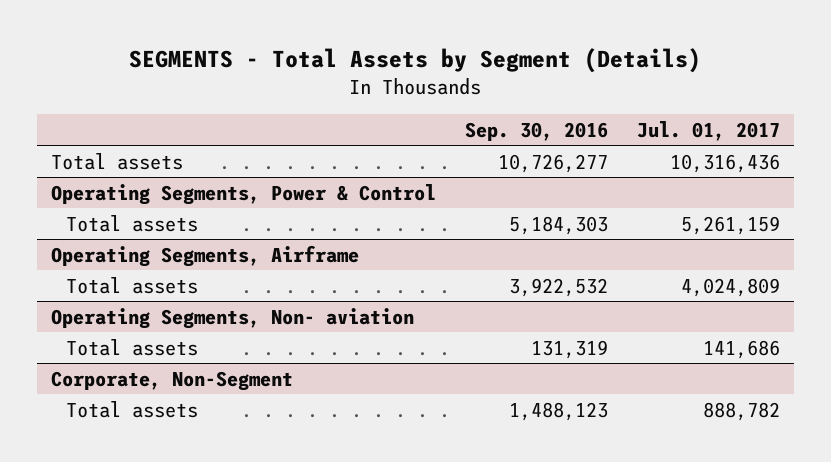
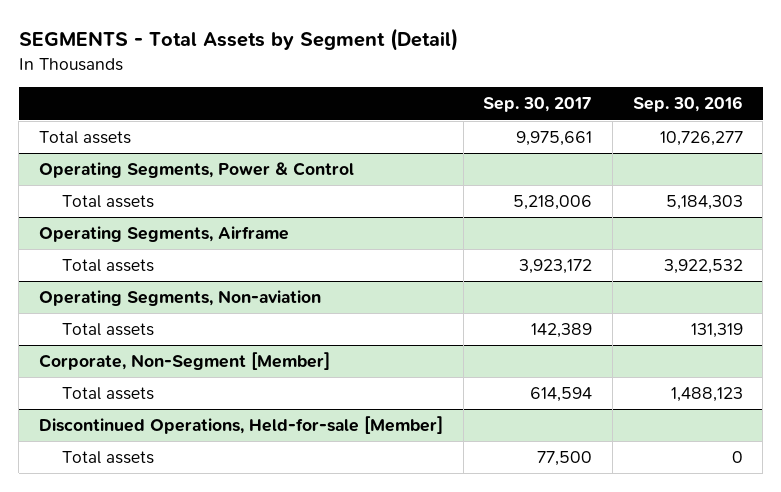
[129,48,702,74] SEGMENTS - Total Assets by Segment (Details) -> [18,27,458,51] SEGMENTS - Total Assets by Segment (Detail)
[636,120,780,141] Jul. 01, 2017 -> none
none -> [483,97,593,113] Sep. 30, 2017
[50,307,414,329] Operating Segments, Non- aviation -> [38,290,321,307] Operating Segments, Non-aviation
[50,370,293,391] Corporate, Non-Segment -> [38,352,330,371] Corporate, Non-Segment [Member]
none -> [38,416,443,435] Discontinued Operations, Held-for-sale [Member]
none -> [61,451,154,465] Total assets

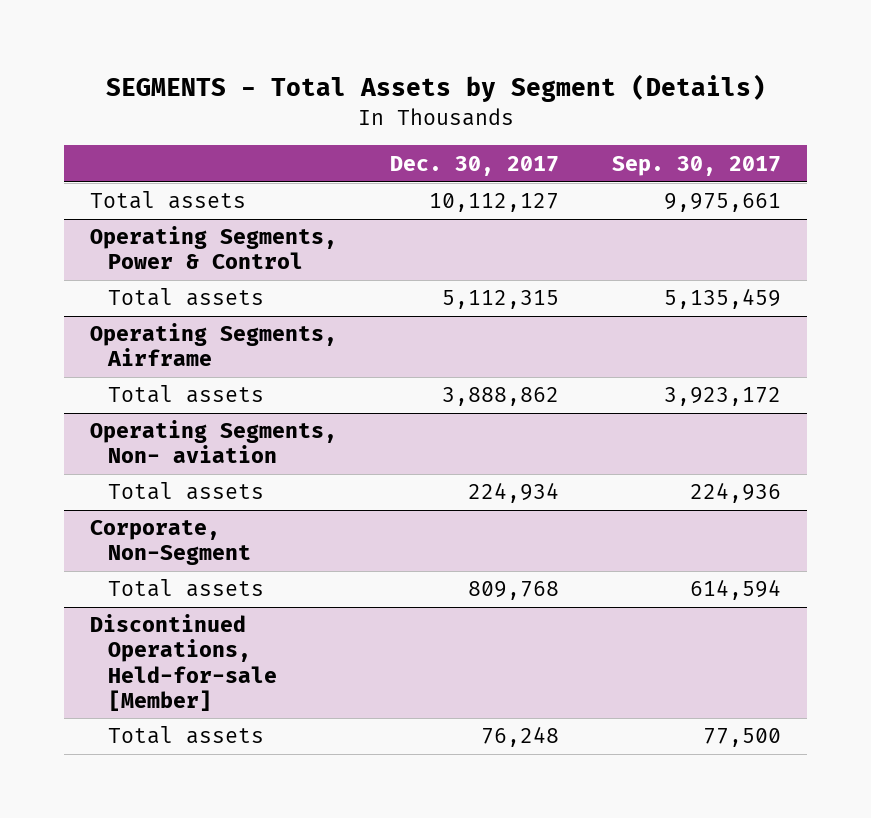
[18,27,458,51] SEGMENTS - Total Assets by Segment (Detail) -> [105,74,766,103] SEGMENTS - Total Assets by Segment (Details)
[632,96,743,113] Sep. 30, 2016 -> none
none -> [390,155,560,176] Dec. 30, 2017
[513,195,593,211] 5,218,006 -> [663,288,781,310] 5,135,459
[38,290,321,307] Operating Segments, Non-aviation -> [90,420,338,464] Operating Segments, Non- aviation
[531,323,593,339] 142,389 -> [689,482,781,504] 224,936
[38,352,330,371] Corporate, Non-Segment [Member] -> [90,520,251,566] Corporate, Non-Segment

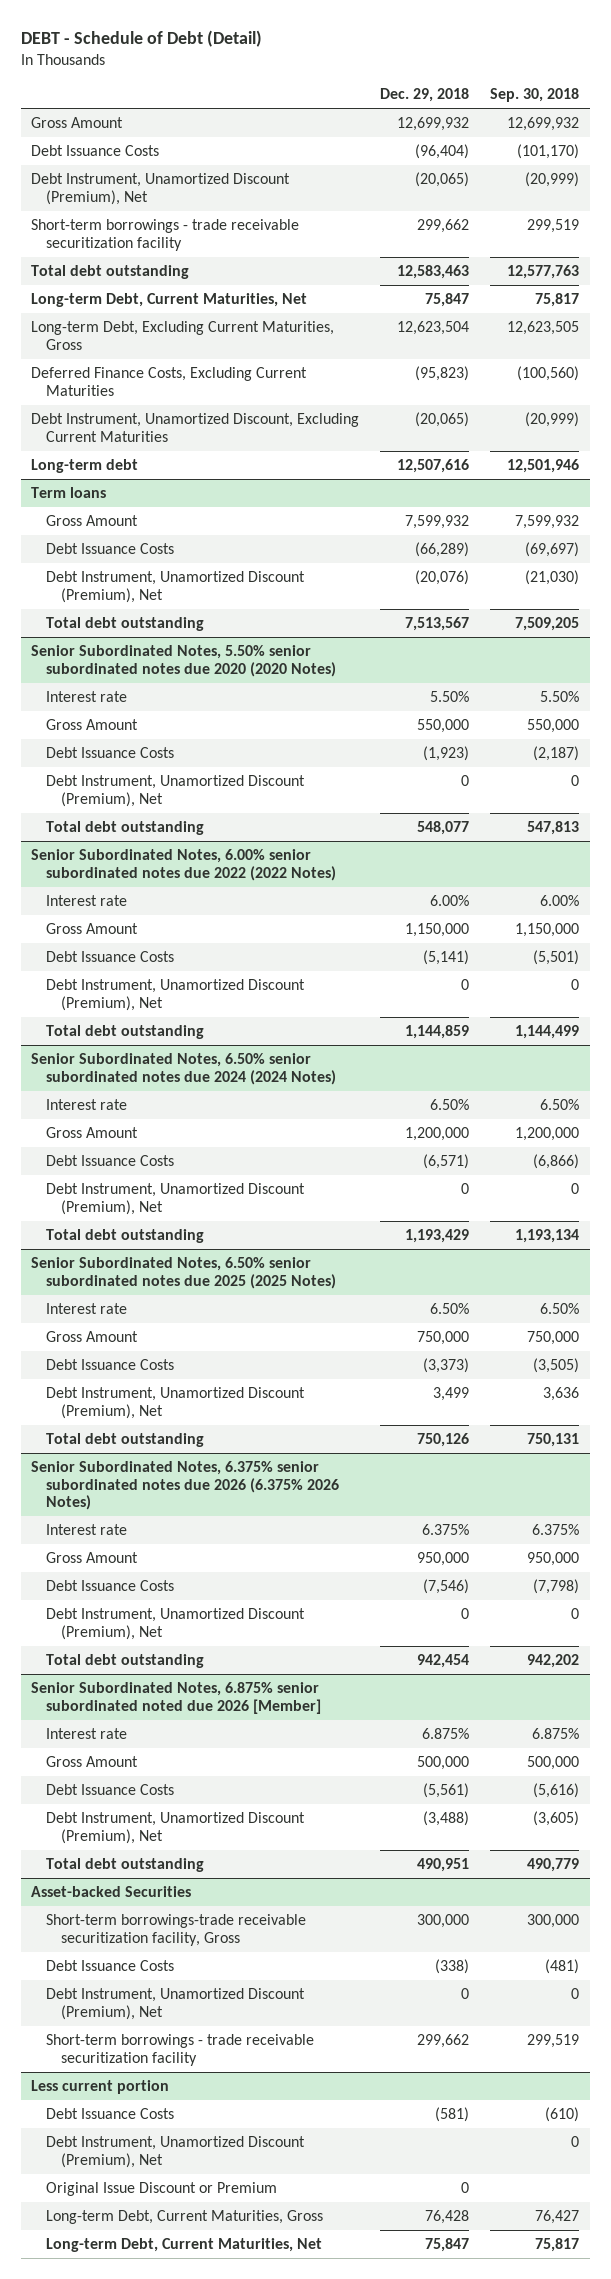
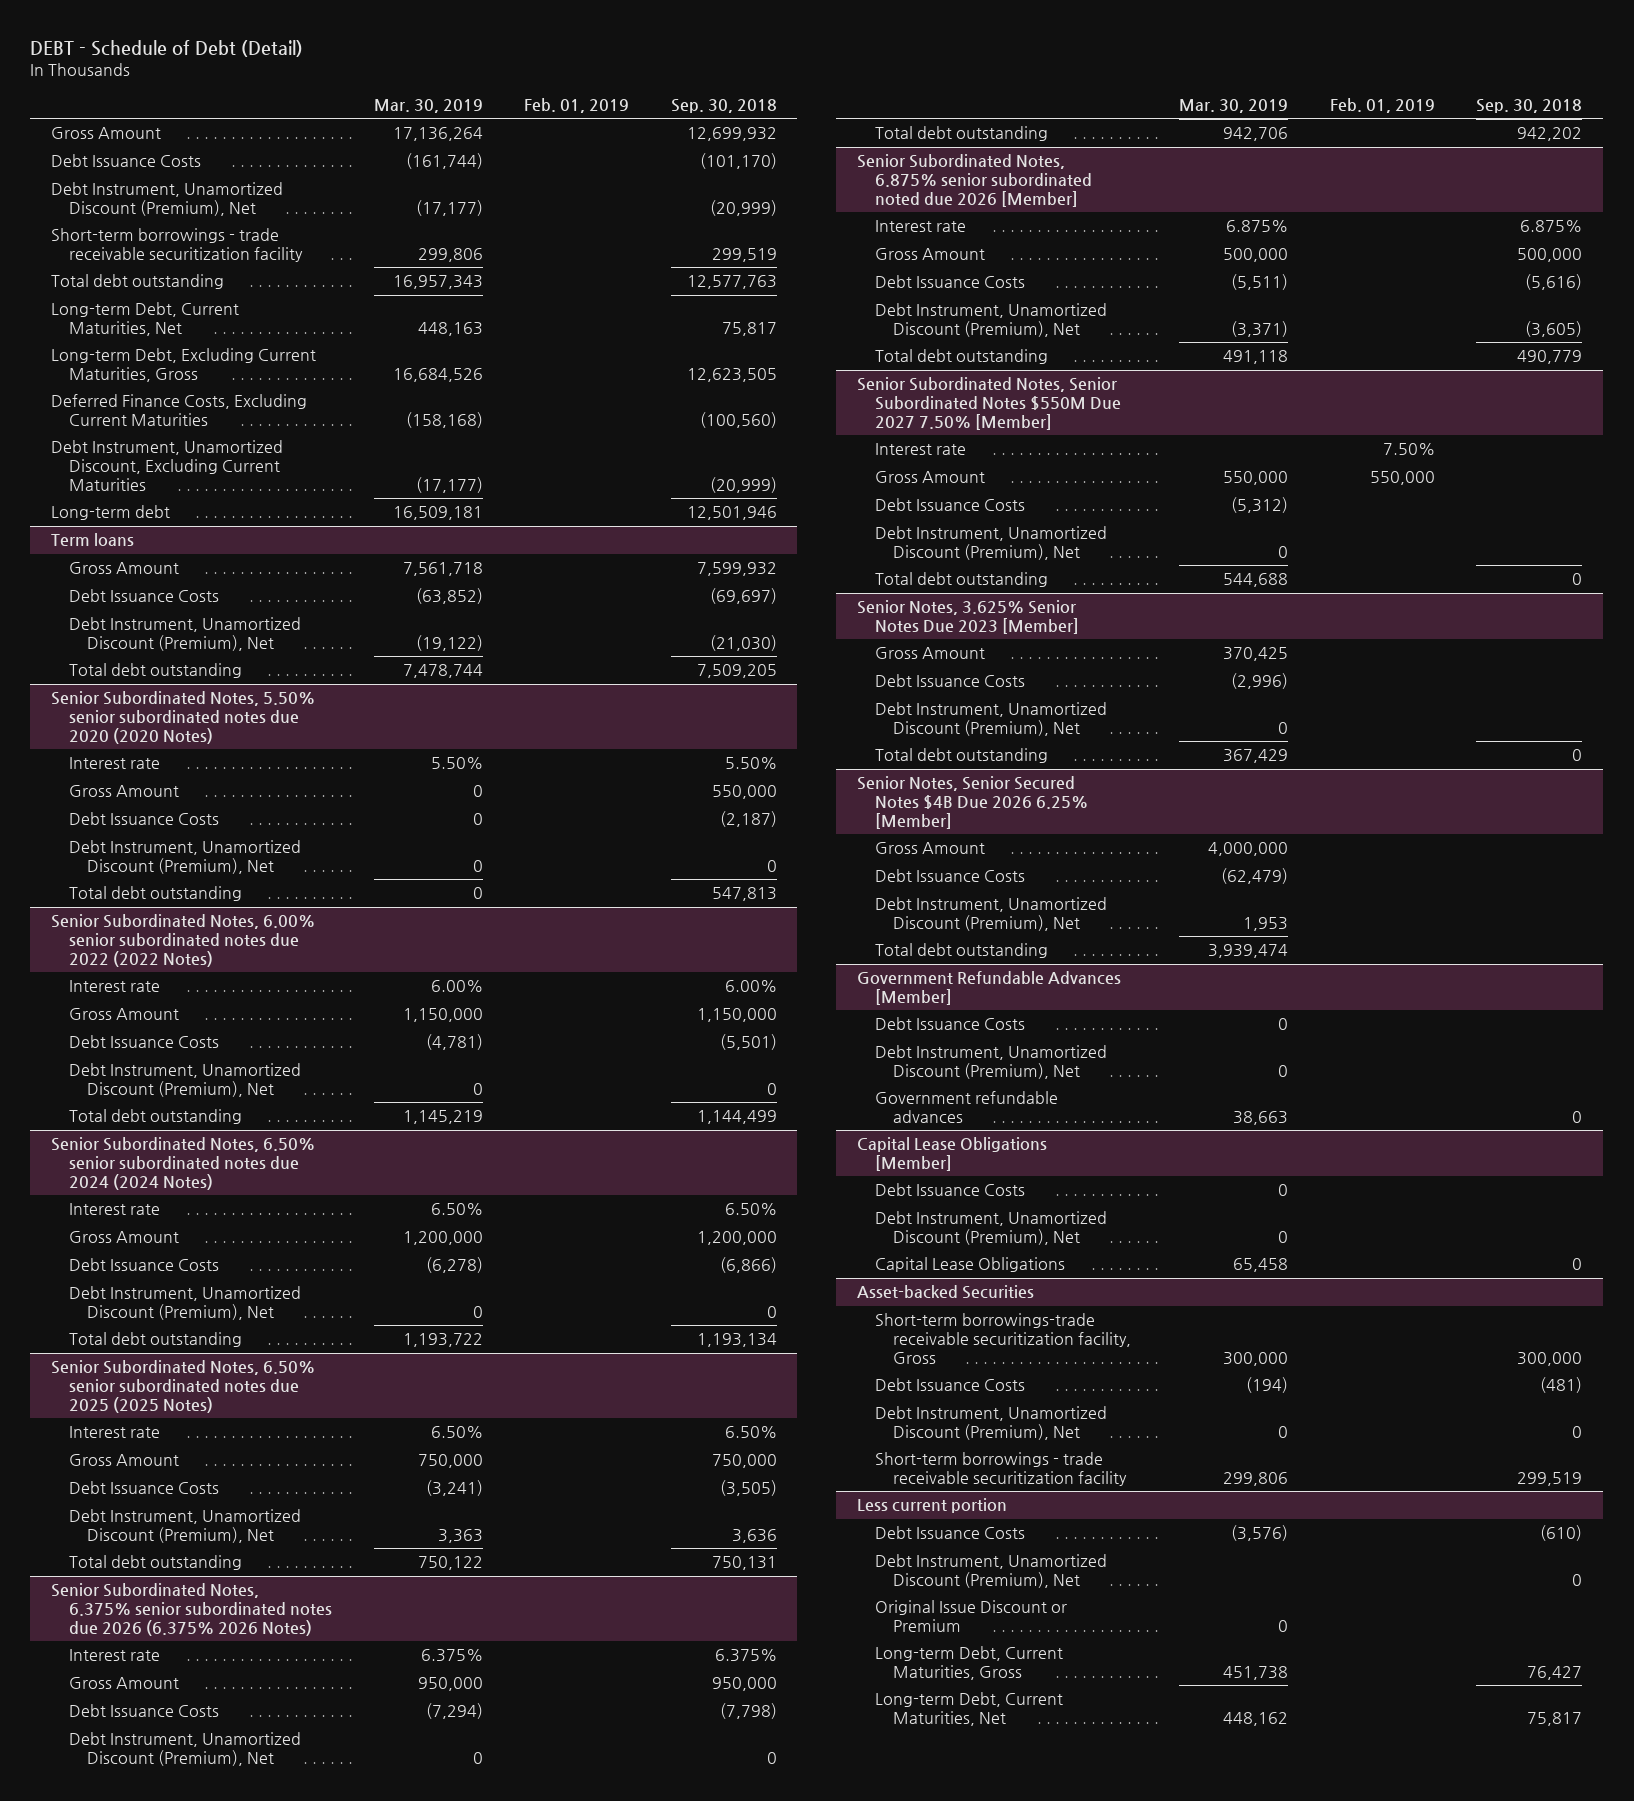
[380,88,470,103] Dec. 29, 2018 -> none
none -> [373,98,483,113] Mar. 30, 2019
none -> [524,97,630,113] Feb. 01, 2019
none -> [856,377,1121,430] Senior Subordinated Notes, Senior Subordinated Notes $550M Due 2027 7.50% [Member]
none -> [874,443,966,456] Interest rate
none -> [874,471,985,484] Gross Amount
none -> [874,498,1025,512] Debt Issuance Costs
none -> [874,526,1107,560] Debt Instrument, Unamortized Discount (Premium), Net
none -> [874,572,1048,588] Total debt outstanding
none -> [856,600,1079,634] Senior Notes, 3.625% Senior Notes Due 2023 [Member]
none -> [874,647,985,660] Gross Amount
none -> [874,674,1025,688] Debt Issuance Costs
none -> [874,702,1107,736] Debt Instrument, Unamortized Discount (Premium), Net
none -> [874,748,1048,764] Total debt outstanding
none -> [856,776,1088,829] Senior Notes, Senior Secured Notes $4B Due 2026 6.25% [Member]
none -> [874,842,985,855] Gross Amount
none -> [874,869,1025,883] Debt Issuance Costs
none -> [874,897,1107,931] Debt Instrument, Unamortized Discount (Premium), Net
none -> [874,943,1048,959] Total debt outstanding
none -> [856,971,1121,1005] Government Refundable Advances [Member]
none -> [874,1017,1025,1031] Debt Issuance Costs
none -> [874,1045,1107,1079] Debt Instrument, Unamortized Discount (Premium), Net
none -> [874,1091,1058,1123] Government refundable advances
none -> [856,1137,1047,1171] Capital Lease Obligations [Member]
none -> [874,1183,1025,1197] Debt Issuance Costs
none -> [874,1211,1107,1245] Debt Instrument, Unamortized Discount (Premium), Net
none -> [874,1257,1065,1273] Capital Lease Obligations

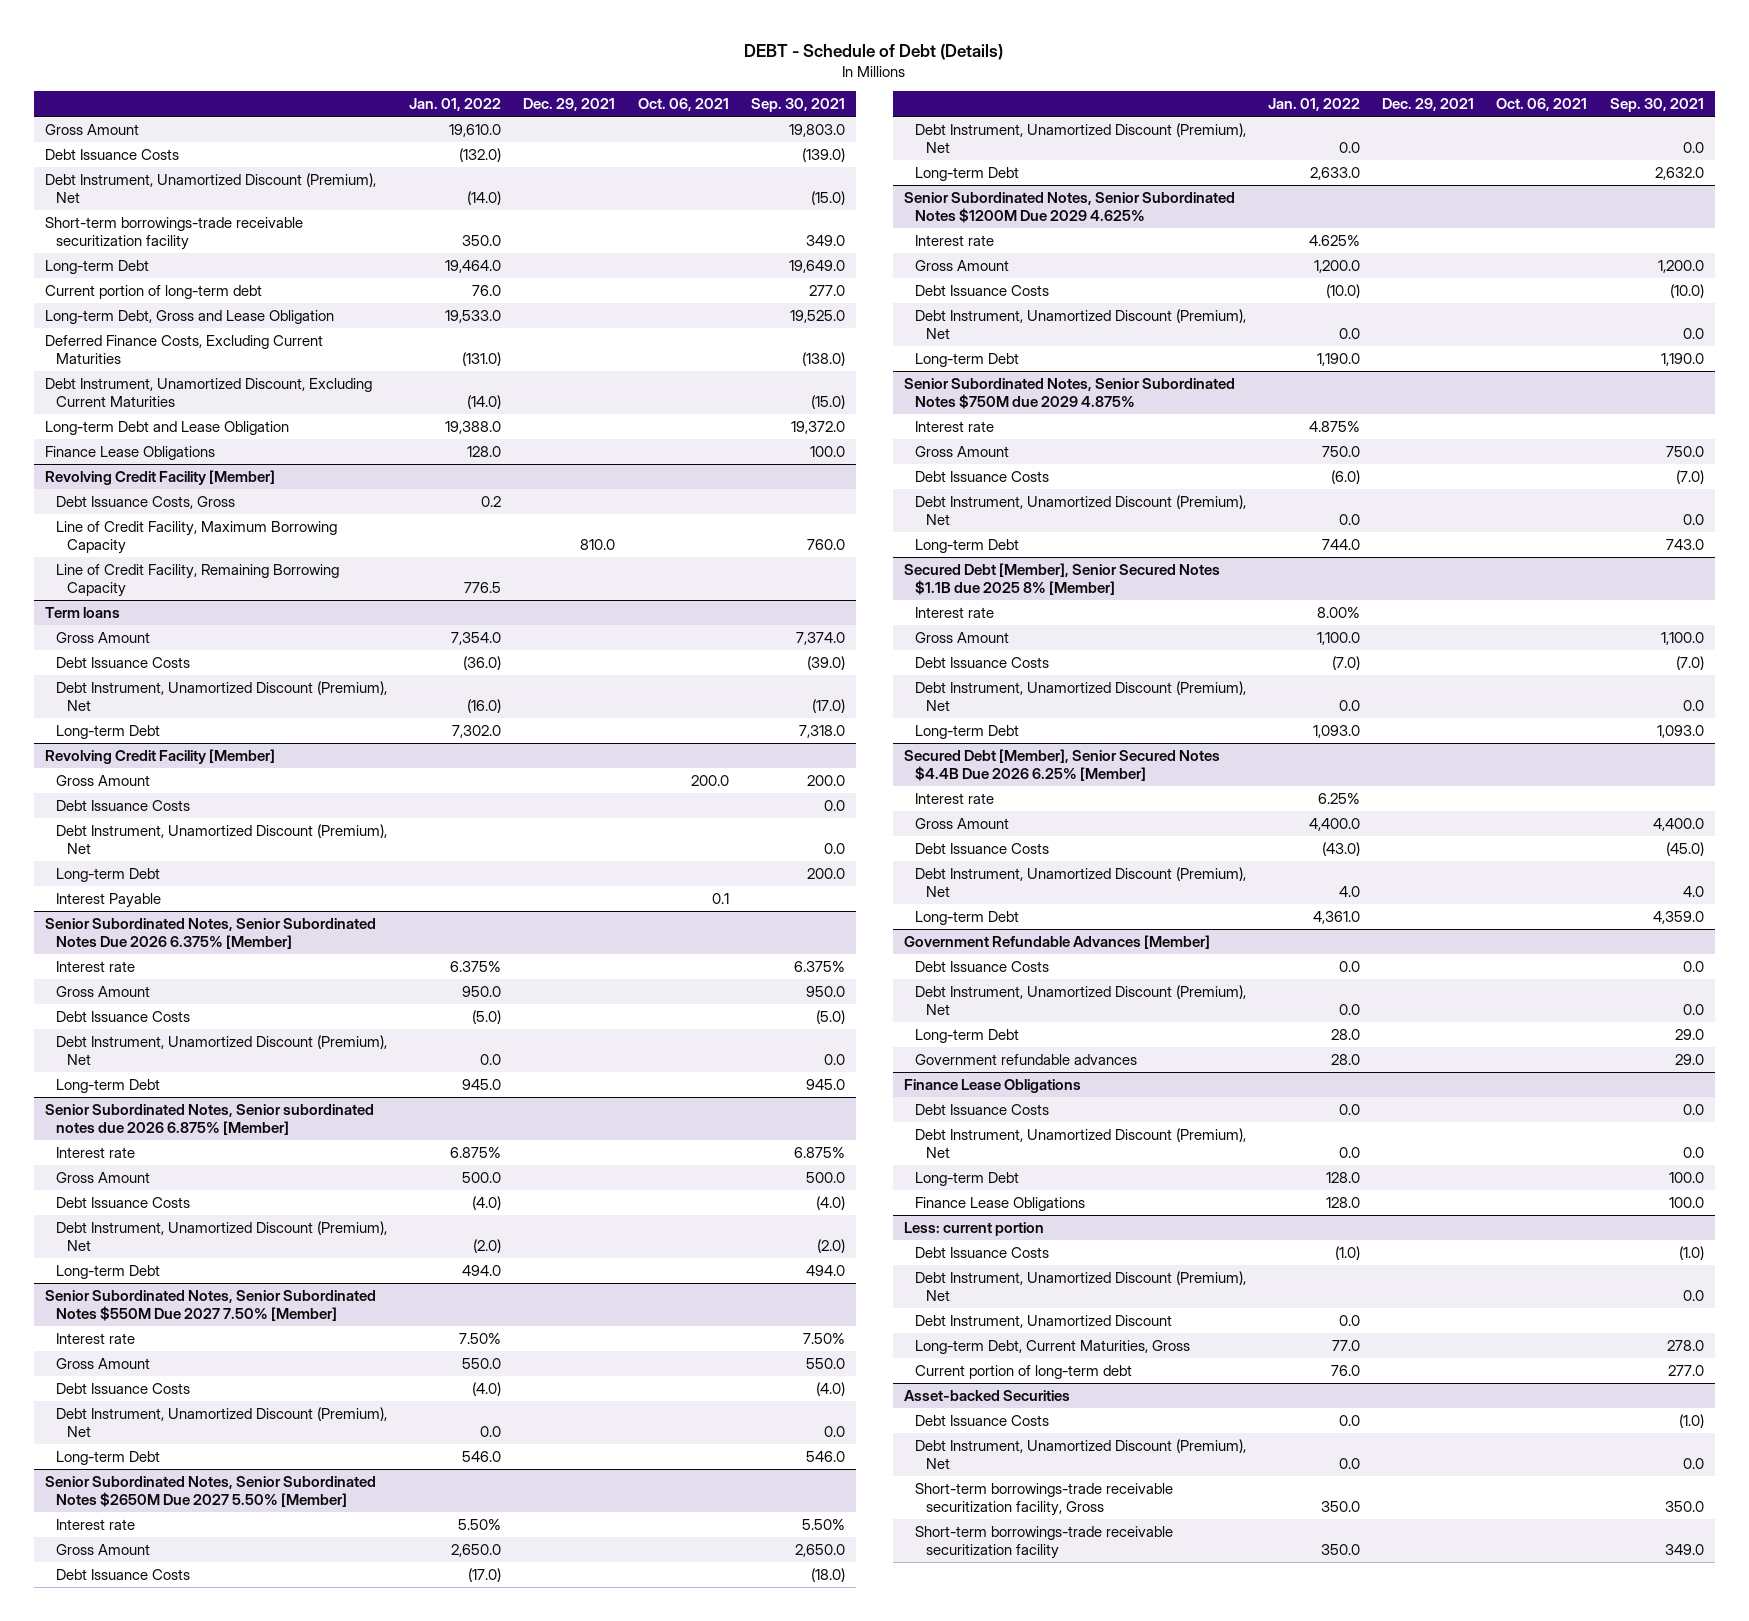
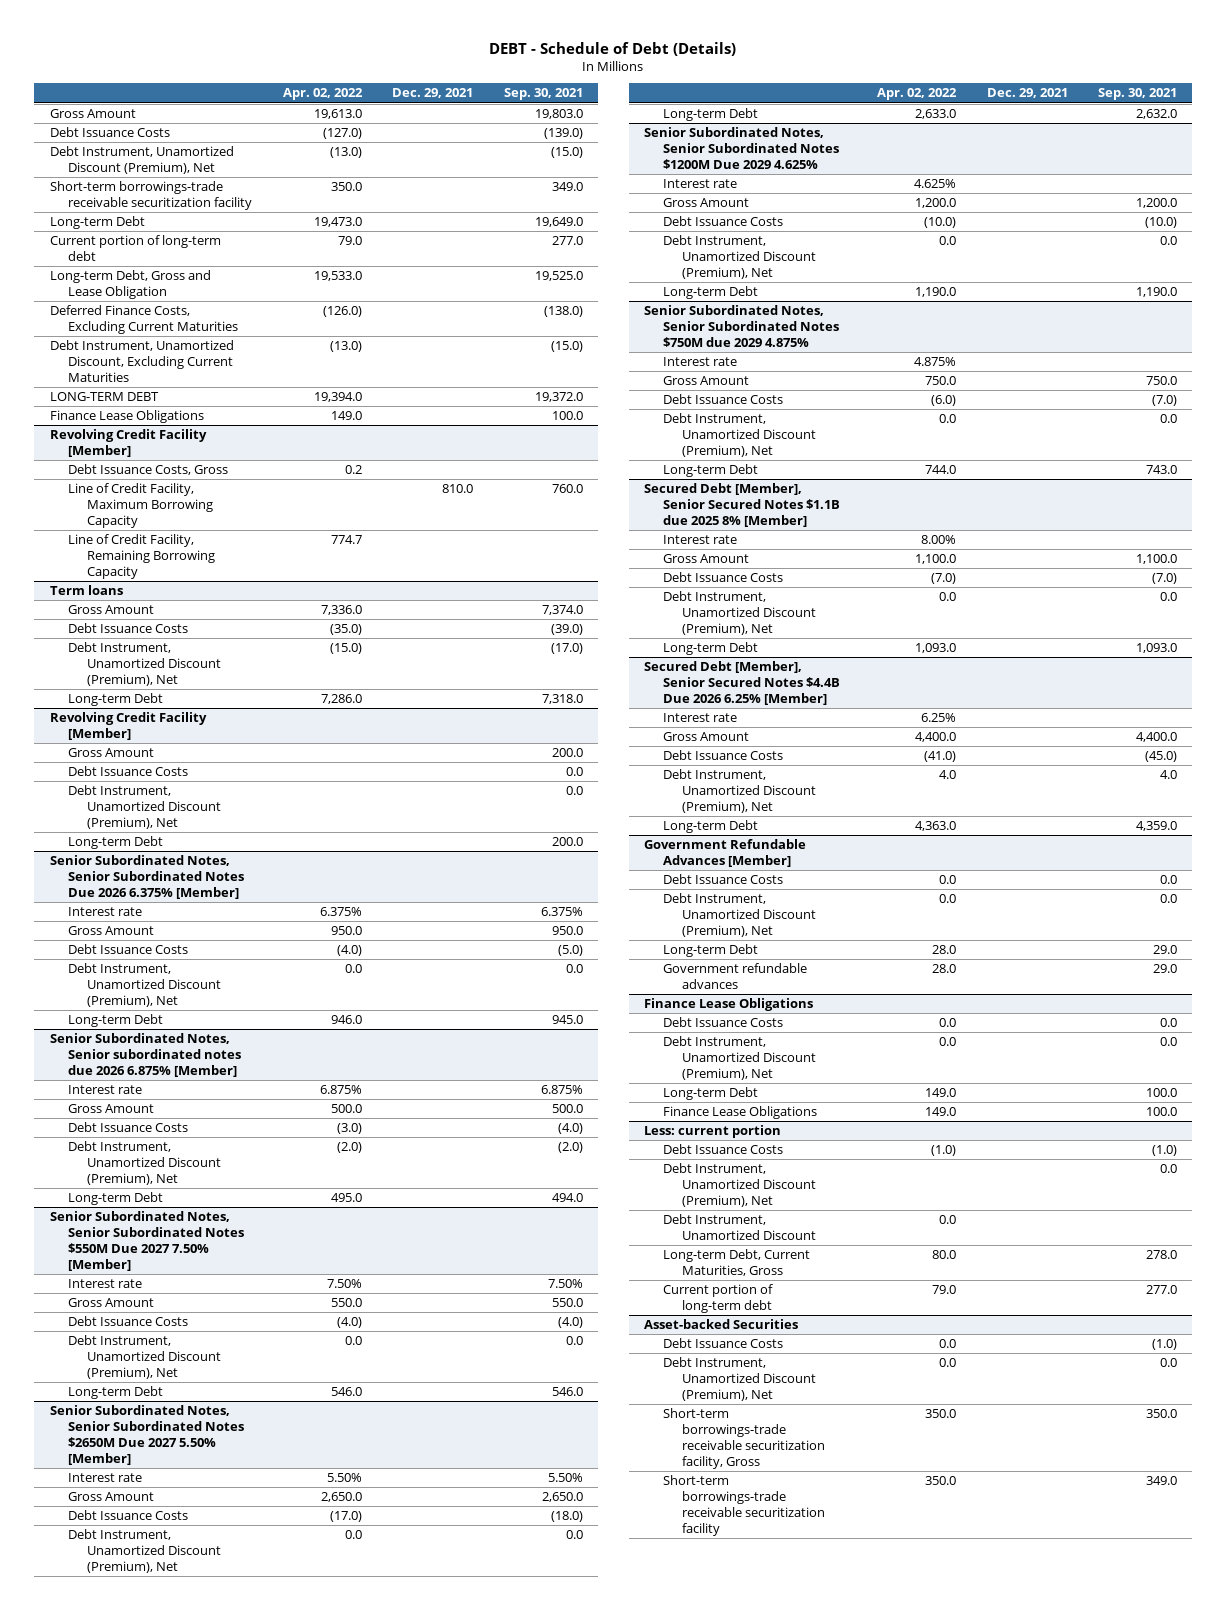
[409,98,502,112] Jan. 01, 2022 -> none
[637,98,729,112] Oct. 06, 2021 -> none
none -> [282,88,363,101] Apr. 02, 2022
[44,420,289,435] Long-term Debt and Lease Obligation -> [49,392,159,402] LONG-TERM DEBT
[55,892,161,908] Interest Payable -> none

